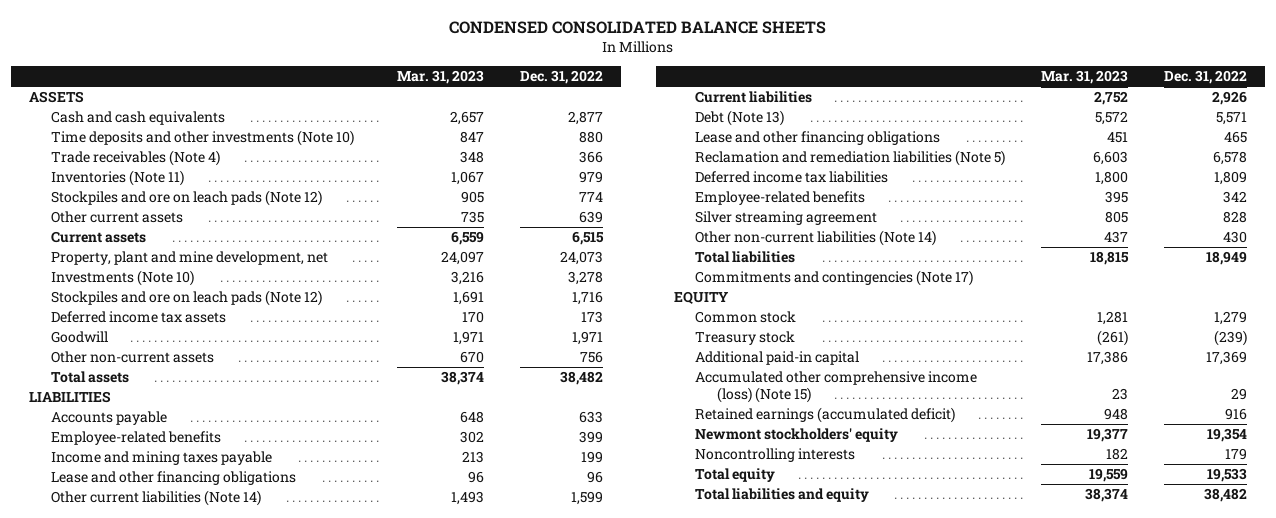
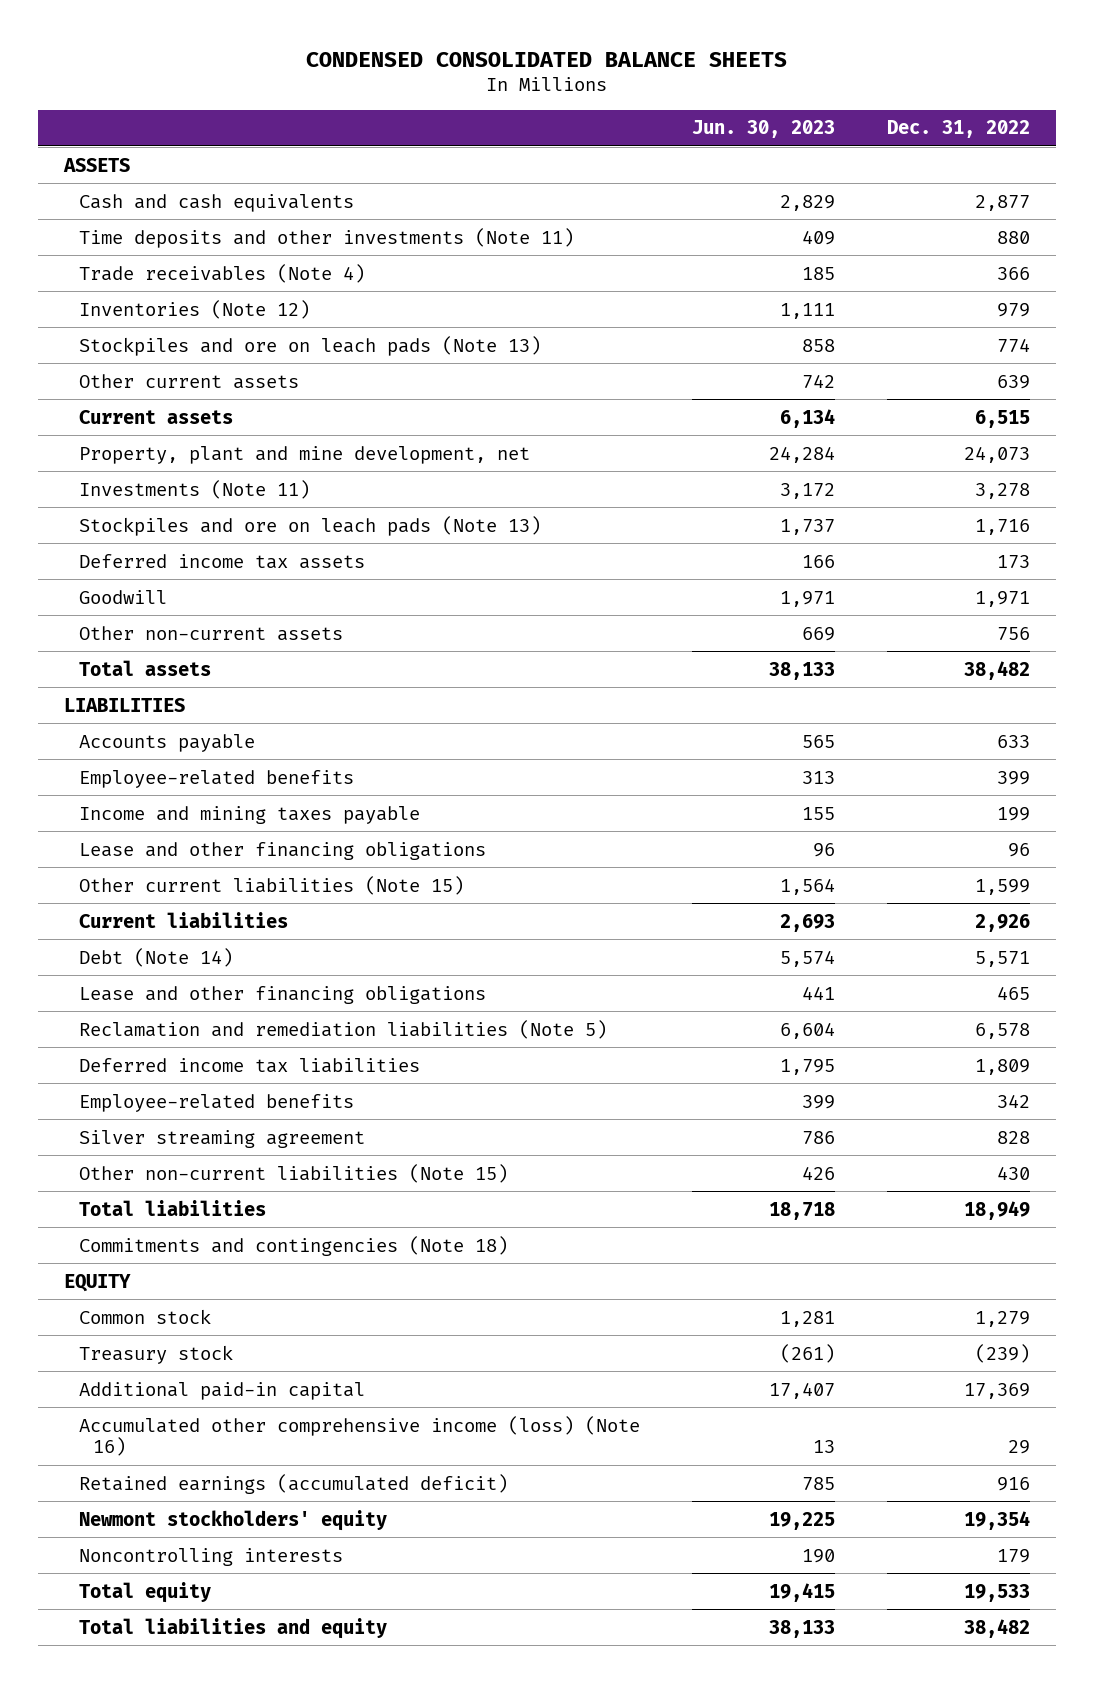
[396,70,484,85] Mar. 31, 2023 -> none
none -> [691,120,835,139] Jun. 30, 2023
[50,130,354,147] Time deposits and other investments (Note 10) -> [78,227,574,248] Time deposits and other investments (Note 11)
[50,170,184,187] Inventories (Note 11) -> [78,299,310,319] Inventories (Note 12)
[50,190,322,207] Stockpiles and ore on leach pads (Note 12) -> [78,335,541,356] Stockpiles and ore on leach pads (Note 13)
[50,270,194,287] Investments (Note 10) -> [78,479,310,499] Investments (Note 11)
[50,290,322,307] Stockpiles and ore on leach pads (Note 12) -> [78,515,541,536] Stockpiles and ore on leach pads (Note 13)
[50,490,261,507] Other current liabilities (Note 14) -> [78,875,464,895] Other current liabilities (Note 15)
[695,110,785,127] Debt (Note 13) -> [78,947,233,967] Debt (Note 14)
[695,230,937,247] Other non-current liabilities (Note 14) -> [78,1163,508,1183] Other non-current liabilities (Note 15)
[695,270,974,287] Commitments and contingencies (Note 17) -> [78,1235,508,1256] Commitments and contingencies (Note 18)
[695,371,978,403] Accumulated other comprehensive income (loss) (Note 15) -> [78,1415,640,1457] Accumulated other comprehensive income (loss) (Note 16)

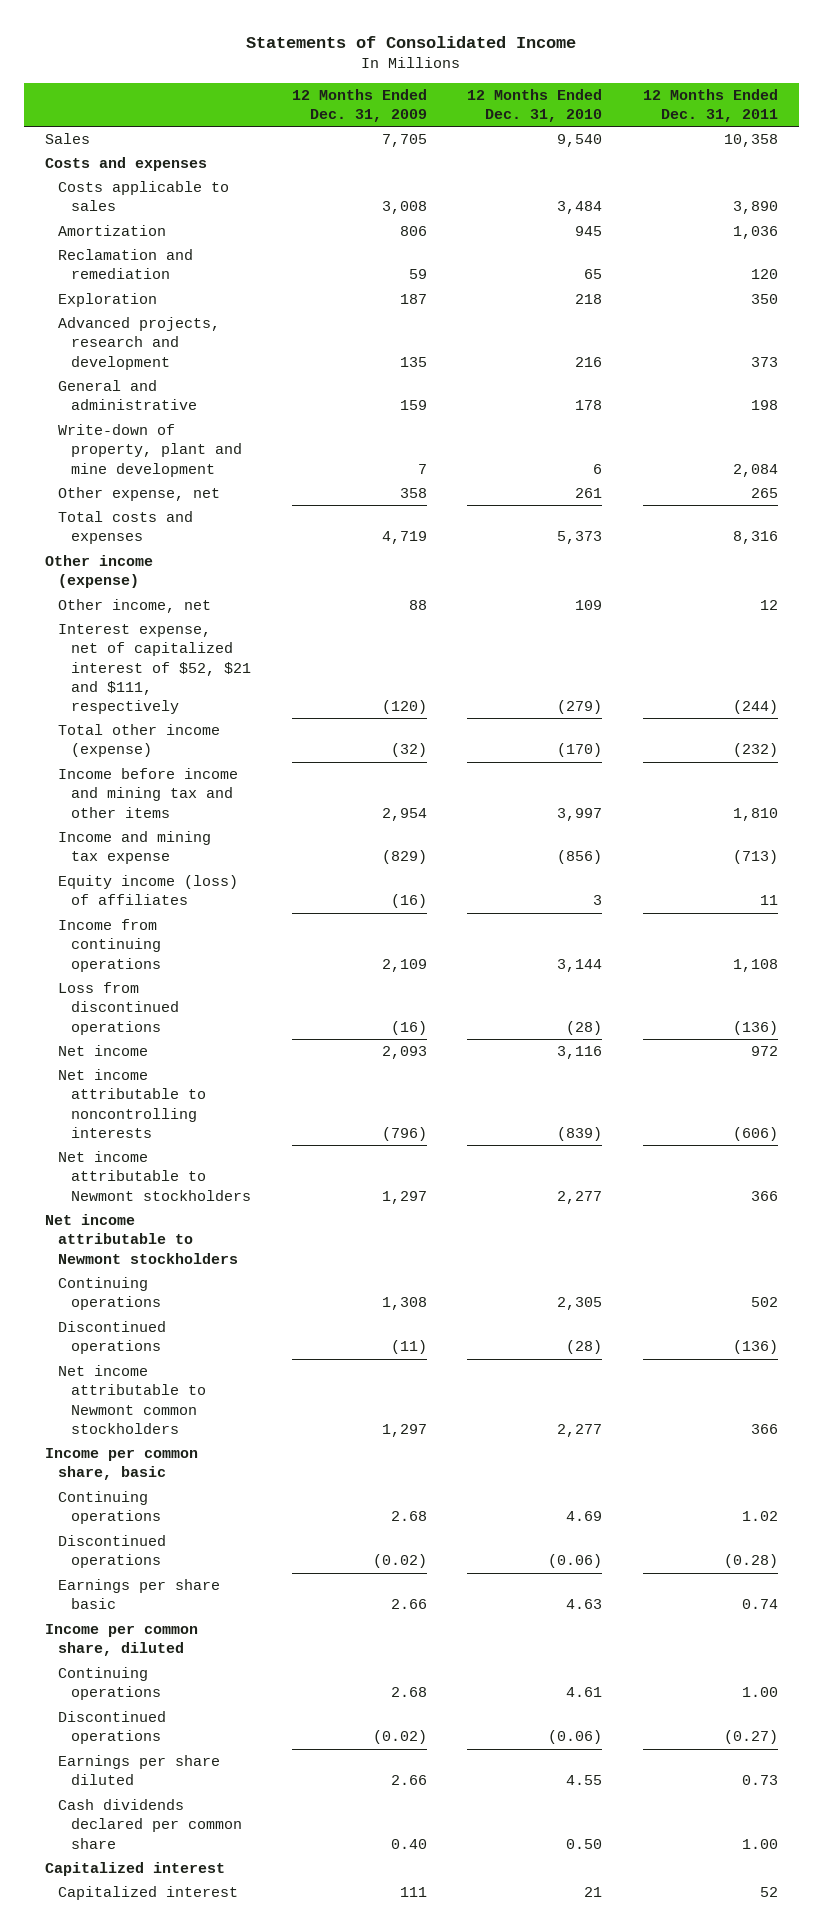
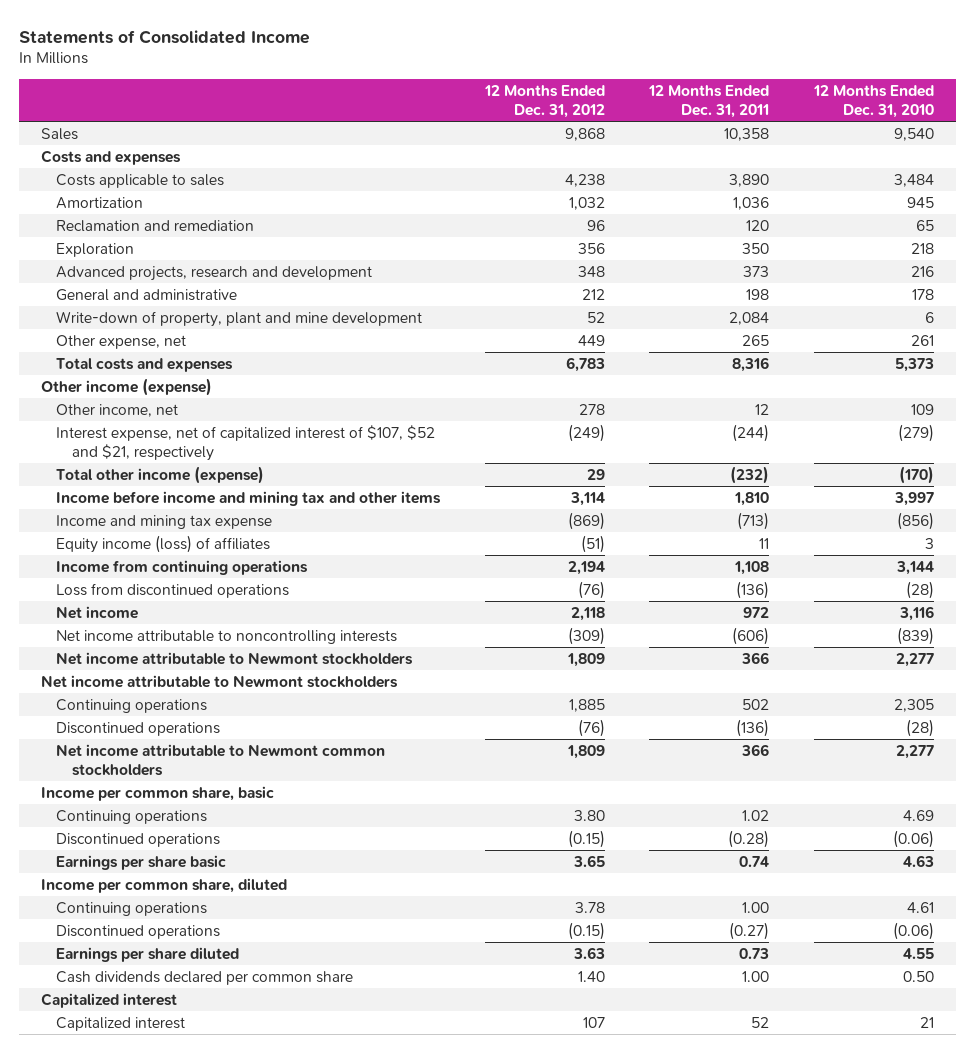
[291,88,427,122] 12 Months Ended Dec. 31, 2009 -> none
none -> [483,84,605,118] 12 Months Ended Dec. 31, 2012
[57,624,251,714] Interest expense, net of capitalized interest of $52, $21 and $111, respectively -> [56,424,436,461] Interest expense, net of capitalized interest of $107, $52 and $21, respectively

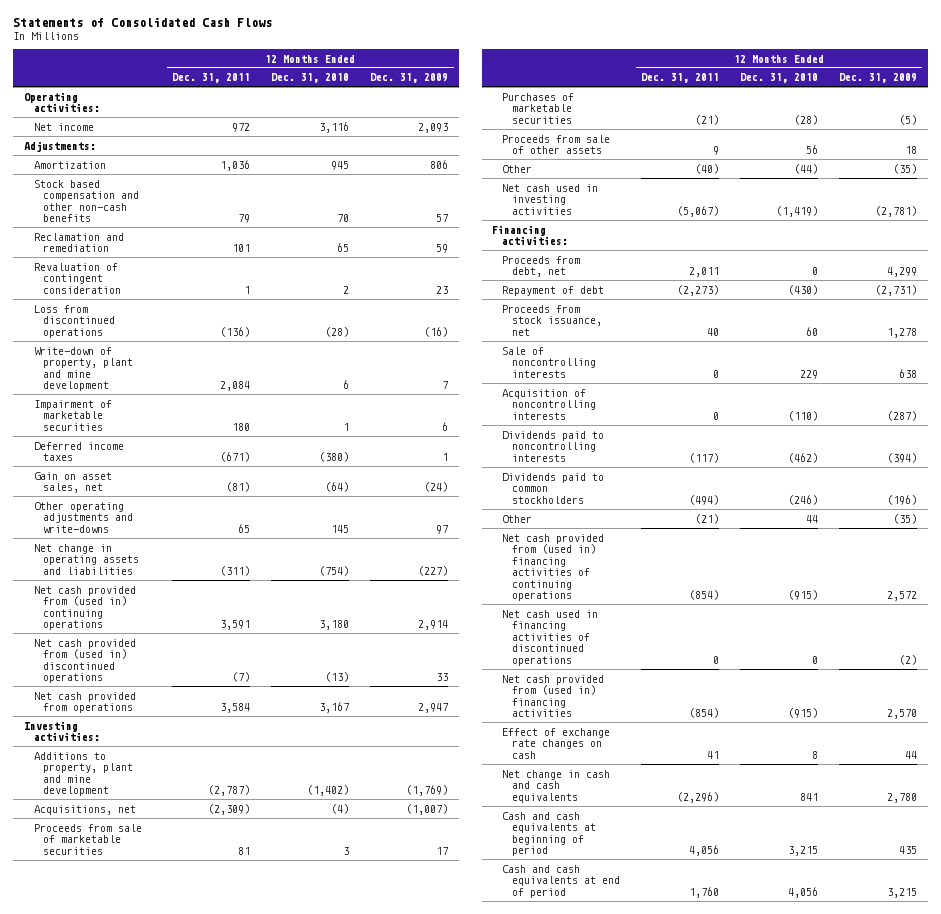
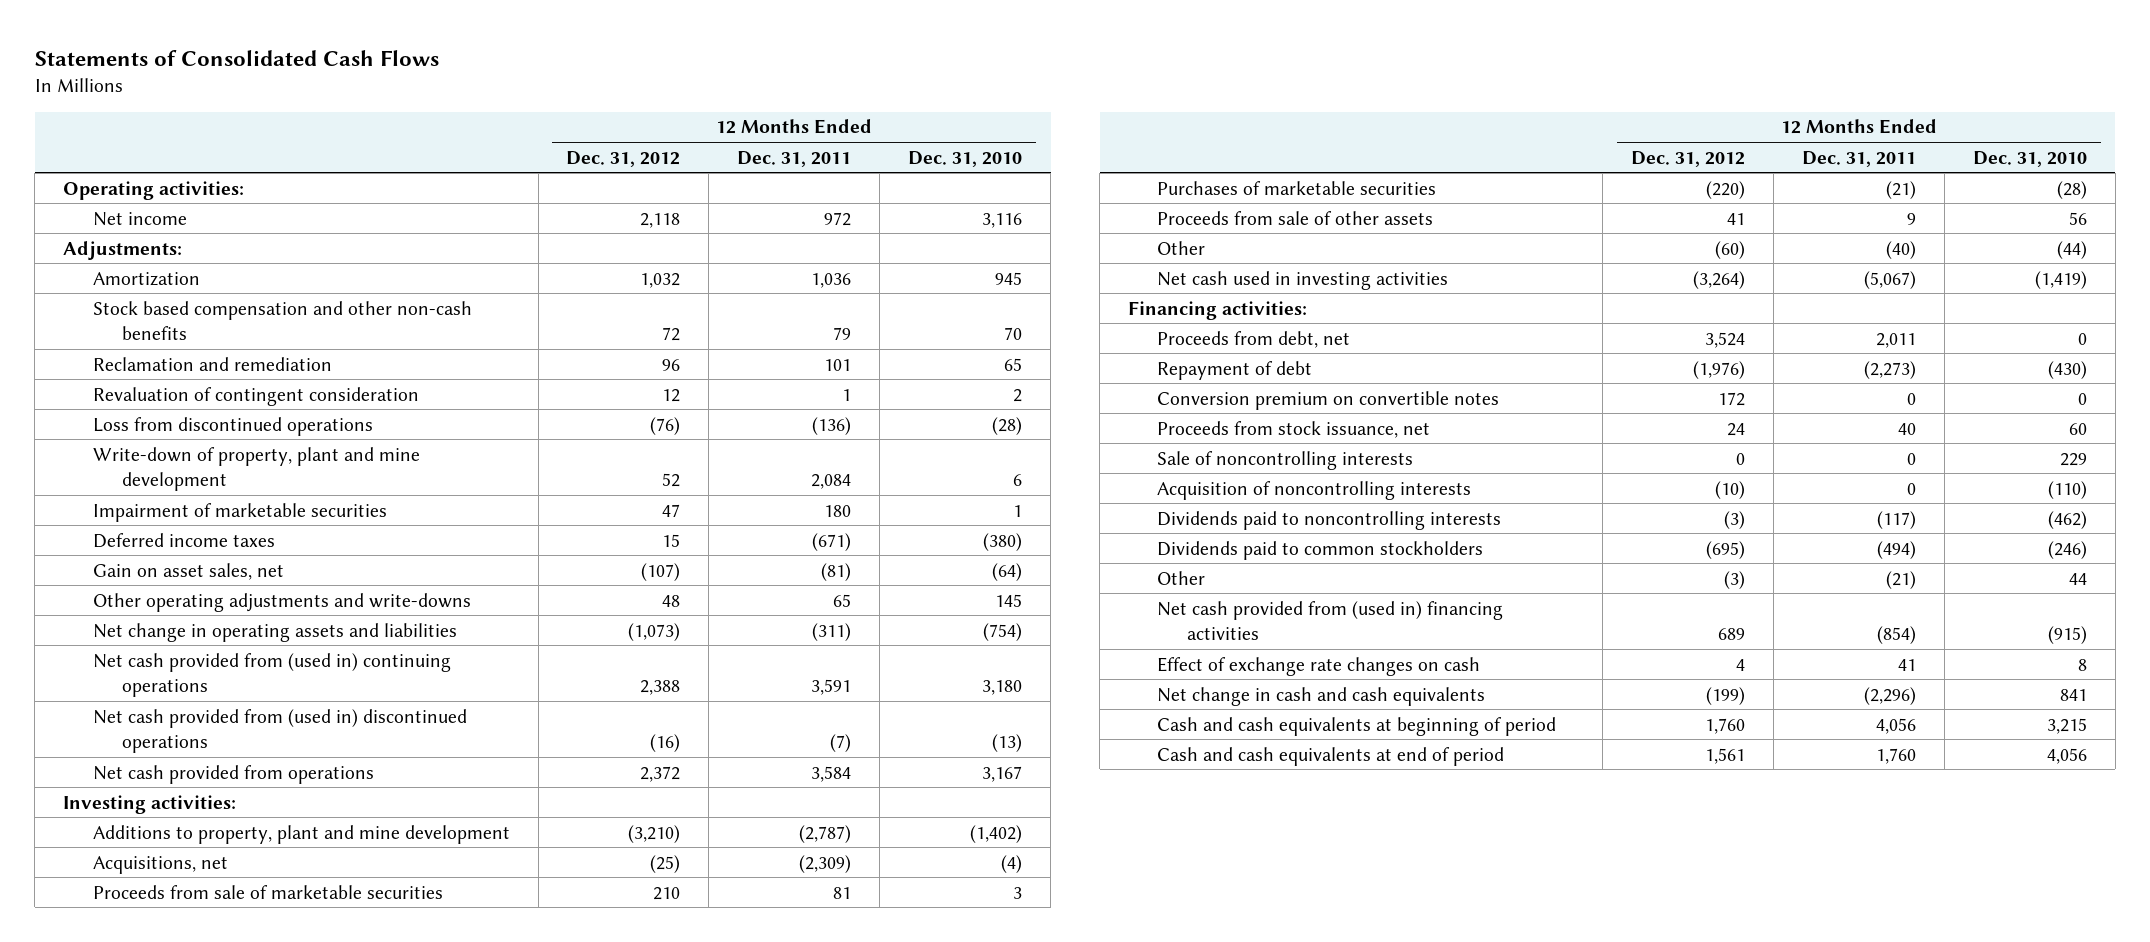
[370,73,449,84] Dec. 31, 2009 -> none
none -> [566,150,681,167] Dec. 31, 2012
none -> [1157,390,1500,410] Conversion premium on convertible notes
[502,533,605,602] Net cash provided from (used in) financing activities of continuing operations -> none
[502,609,599,666] Net cash used in financing activities of discontinued operations -> none

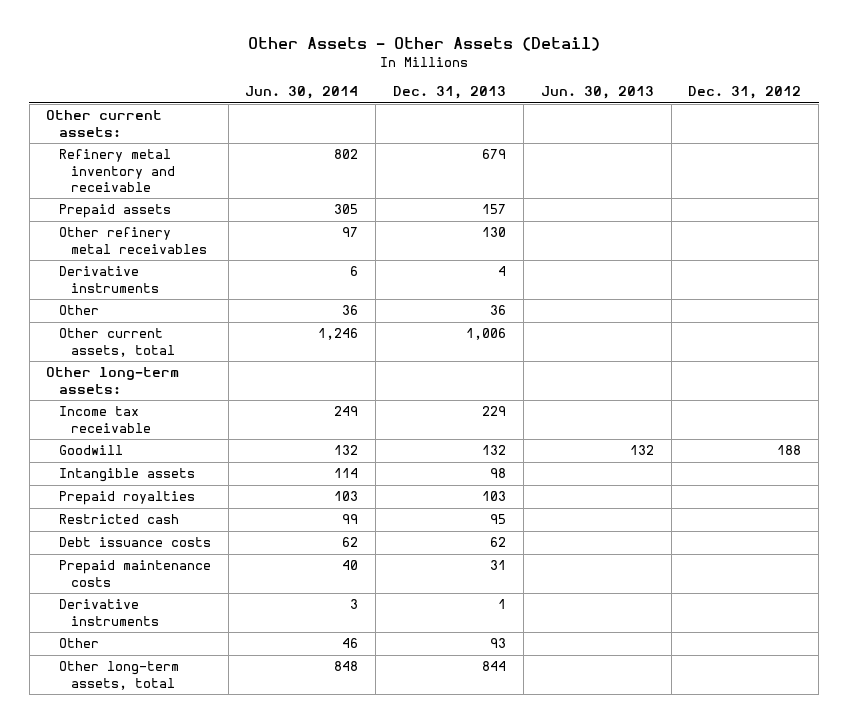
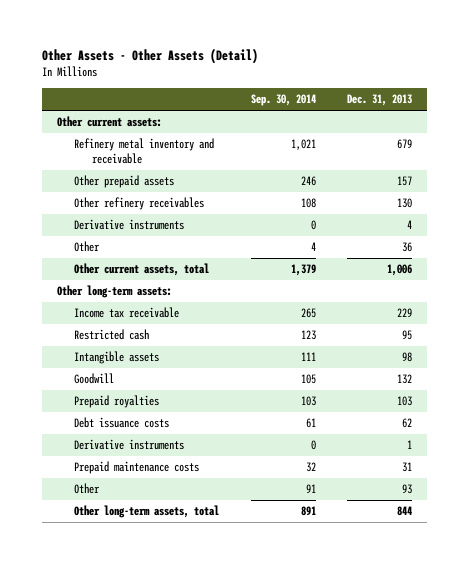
[245,85,359,99] Jun. 30, 2014 -> none
[540,85,654,99] Jun. 30, 2013 -> none
[688,85,802,99] Dec. 31, 2012 -> none
none -> [250,94,316,107] Sep. 30, 2014
[58,204,171,219] Prepaid assets -> [74,175,175,189] Other prepaid assets
[58,227,208,254] Other refinery metal receivables -> [74,197,205,211] Other refinery receivables
[58,514,179,525] Restricted cash -> [74,329,150,341] Restricted cash
[58,445,123,456] Goodwill -> [74,373,115,385] Goodwill
[58,560,211,587] Prepaid maintenance costs -> [74,461,200,475] Prepaid maintenance costs

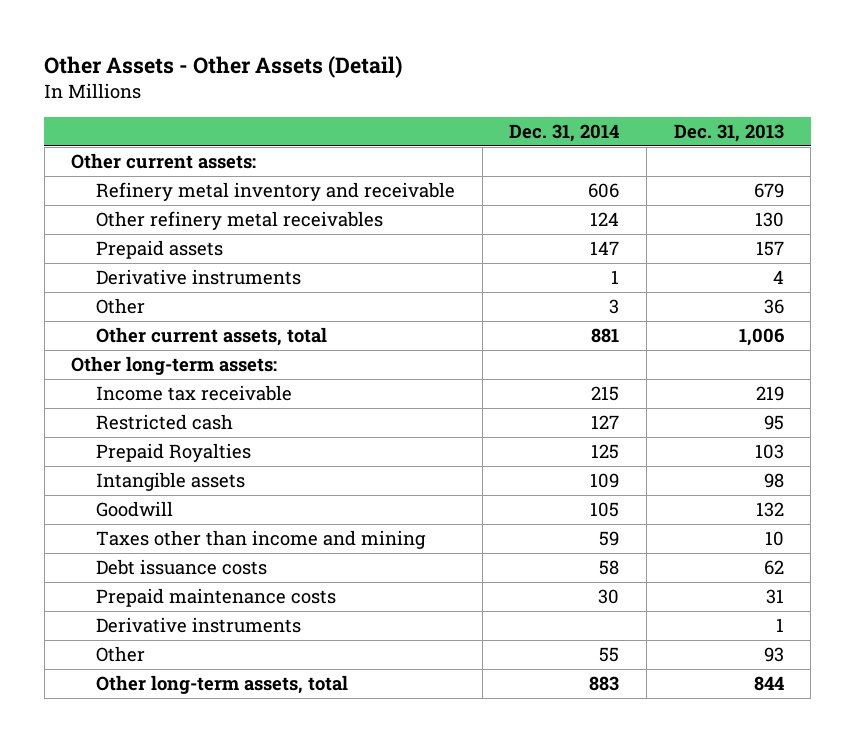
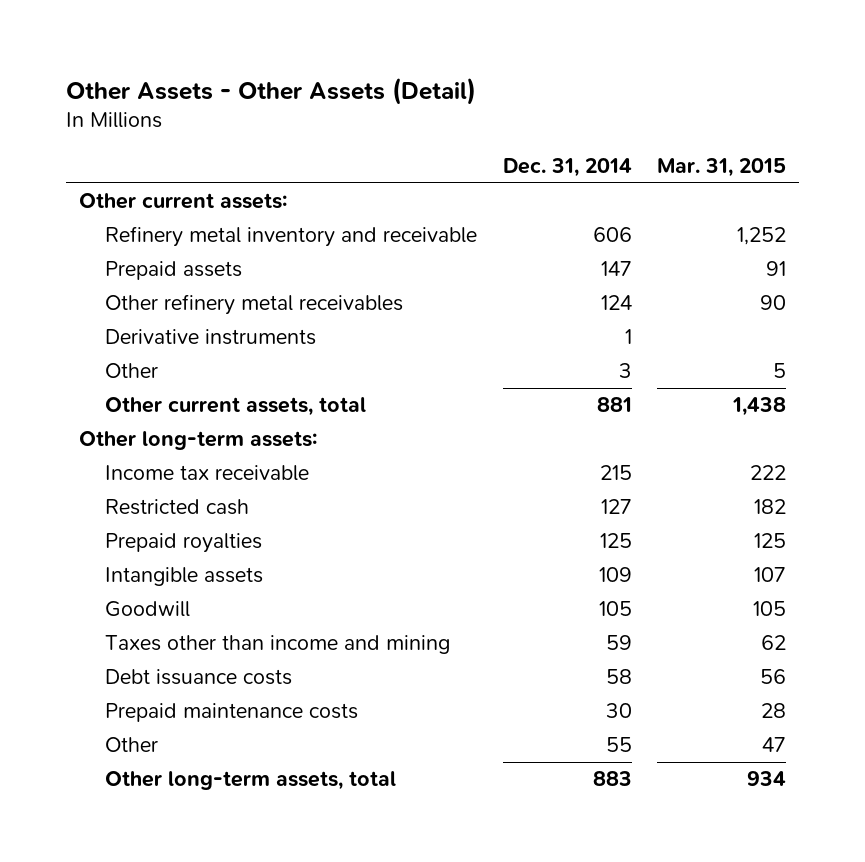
[673,123,784,142] Dec. 31, 2013 -> none
none -> [657,157,787,177] Mar. 31, 2015
[95,211,383,231] Other refinery metal receivables -> [104,294,403,316] Other refinery metal receivables
[95,443,251,463] Prepaid Royalties -> [104,533,262,554] Prepaid royalties
[95,617,301,634] Derivative instruments -> none

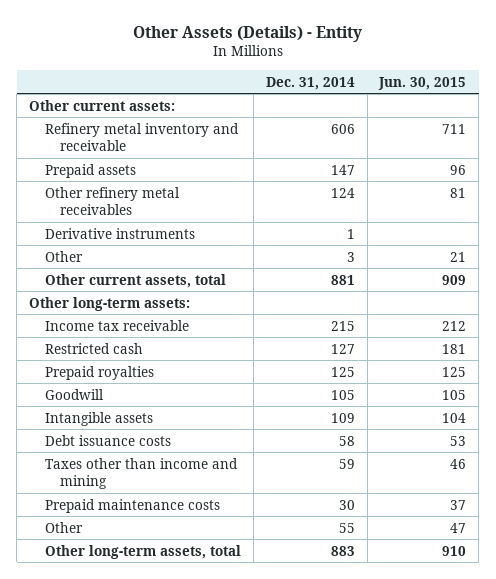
[65,76,476,105] Other Assets - Other Assets (Detail) -> [132,26,362,43] Other Assets (Details) - Entity
[657,157,787,177] Mar. 31, 2015 -> none
none -> [378,76,467,90] Jun. 30, 2015
[104,567,263,587] Intangible assets -> [44,411,153,426] Intangible assets
[104,635,450,655] Taxes other than income and mining -> [44,457,238,489] Taxes other than income and mining

